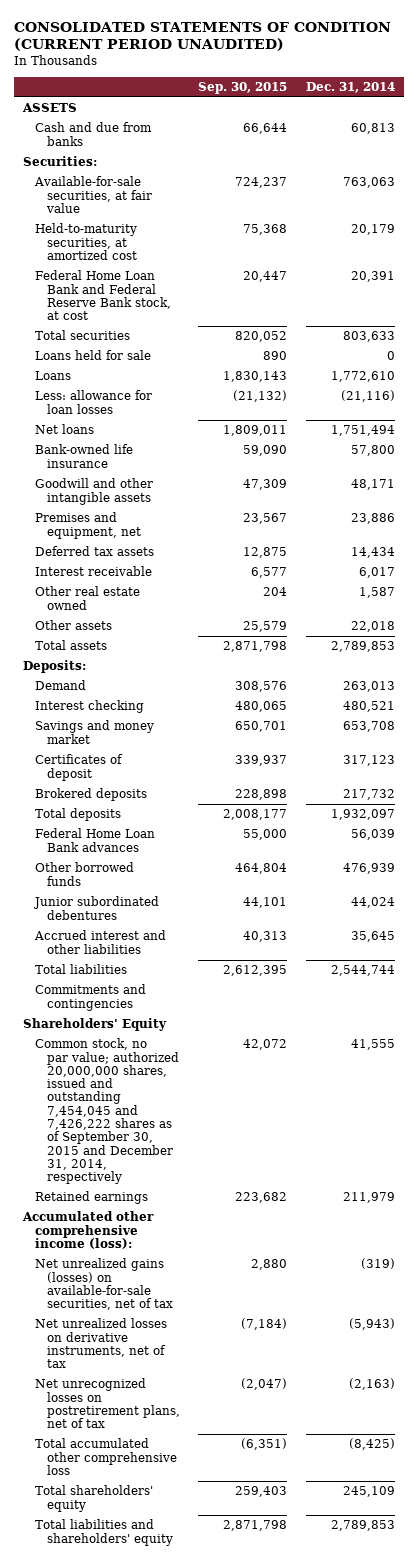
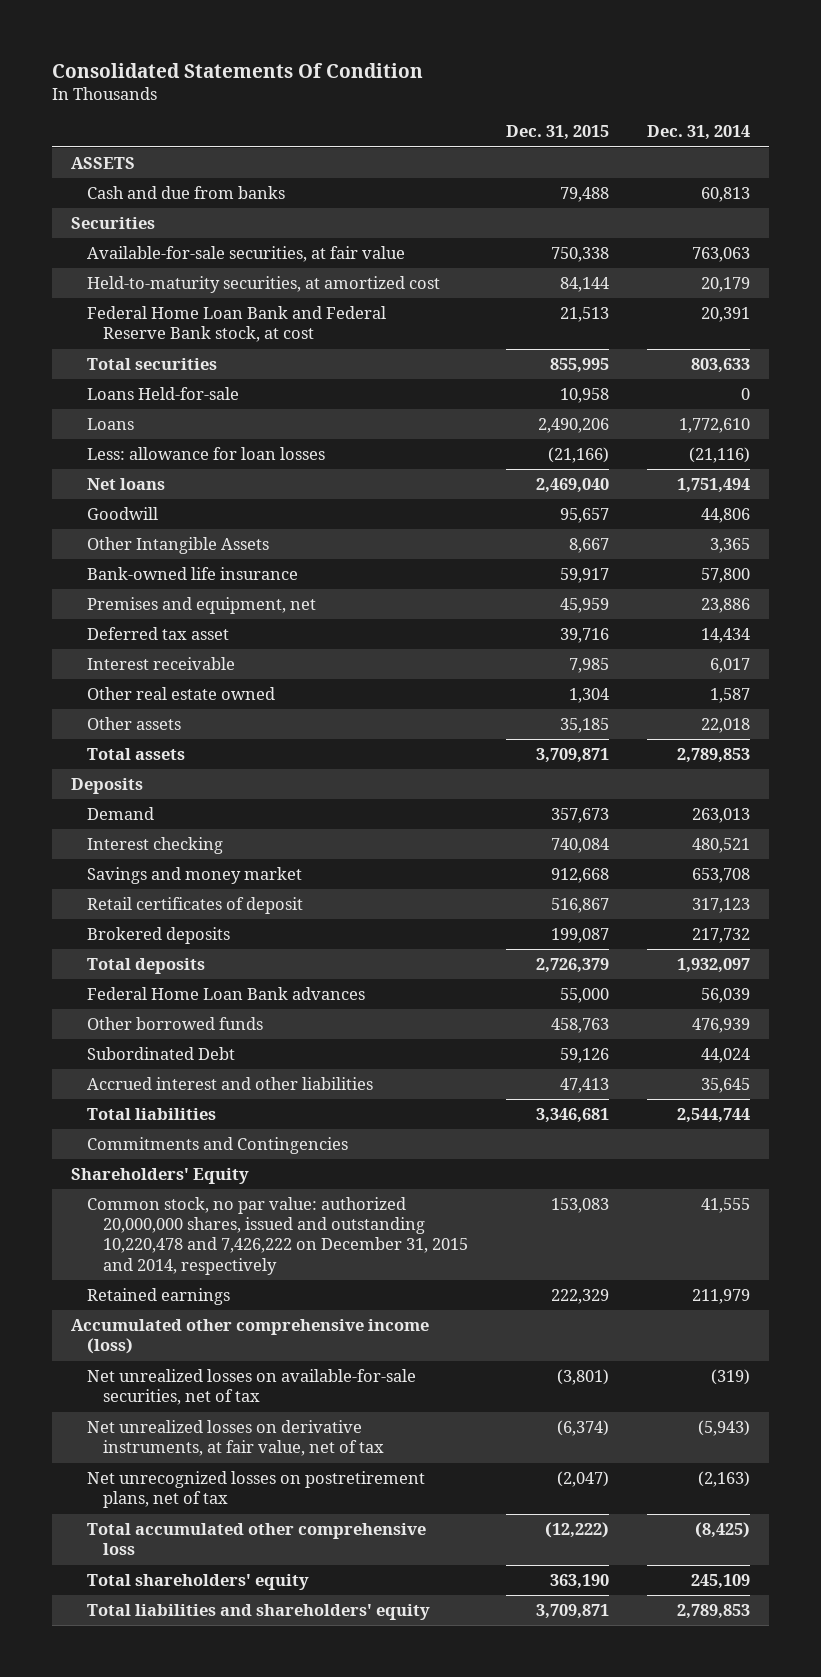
[13,21,391,52] CONSOLIDATED STATEMENTS OF CONDITION (CURRENT PERIOD UNAUDITED) -> [52,62,424,78] Consolidated Statements Of Condition
[198,81,288,94] Sep. 30, 2015 -> none
none -> [505,125,609,141] Dec. 31, 2015
[23,156,98,167] Securities: -> [71,217,156,230] Securities
[34,350,151,361] Loans held for sale -> [87,387,240,401] Loans Held-for-sale
none -> [87,507,159,521] Goodwill
none -> [87,537,270,555] Other Intangible Assets
[34,478,153,505] Goodwill and other intangible assets -> none
[34,546,154,557] Deferred tax assets -> [87,627,230,641] Deferred tax asset
[23,660,87,674] Deposits: -> [71,778,144,795] Deposits
[34,754,123,781] Certificates of deposit -> [87,897,304,915] Retail certificates of deposit
[32,896,159,920] Junior subordinated debentures -> [87,1047,236,1061] Subordinated Debt
[34,984,146,1011] Commitments and contingencies -> [87,1137,349,1155] Commitments and Contingencies
[34,1038,179,1185] Common stock, no par value; authorized 20,000,000 shares, issued and outstanding 7,454,045 and 7,426,222 shares as of September 30, 2015 and December 31, 2014, respectively -> [87,1197,468,1275] Common stock, no par value: authorized 20,000,000 shares, issued and outstanding 10,220,478 and 7,426,222 on December 31, 2015 and 2014, respectively
[22,1211,155,1249] Accumulated other comprehensive income (loss): -> [71,1319,430,1355] Accumulated other comprehensive income (loss)
[34,1258,173,1311] Net unrealized gains (losses) on available-for-sale securities, net of tax -> [87,1369,417,1406] Net unrealized losses on available-for-sale securities, net of tax
[34,1318,167,1369] Net unrealized losses on derivative instruments, net of tax -> [87,1420,384,1457] Net unrealized losses on derivative instruments, at fair value, net of tax

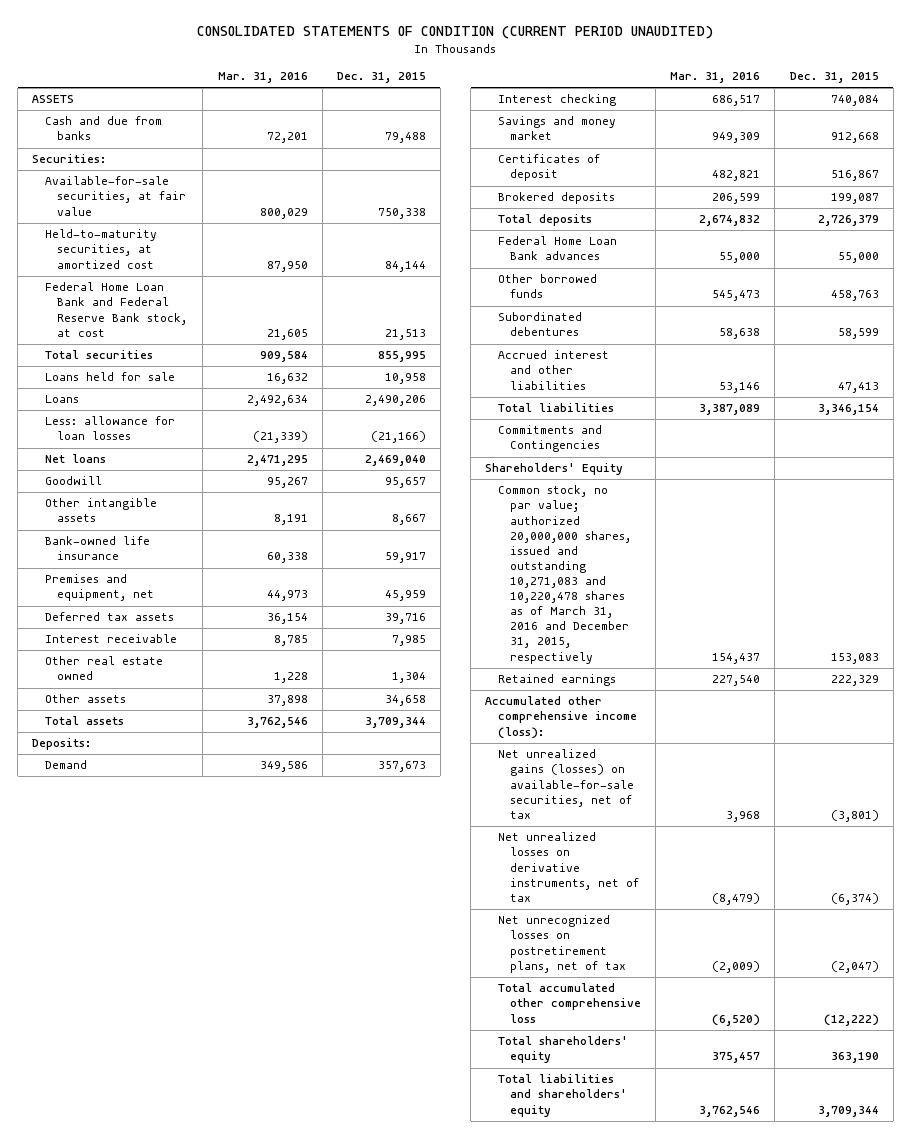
[52,62,424,78] Consolidated Statements Of Condition -> [197,26,714,40] CONSOLIDATED STATEMENTS OF CONDITION (CURRENT PERIOD UNAUDITED)
[646,125,750,141] Dec. 31, 2014 -> none
none -> [217,72,308,84] Mar. 31, 2016
[71,217,156,230] Securities -> [32,154,107,164] Securities:
[87,387,240,401] Loans Held-for-sale -> [44,372,175,382] Loans held for sale
[87,537,270,555] Other Intangible Assets -> [44,498,157,523] Other intangible assets
[87,627,230,641] Deferred tax asset -> [44,612,174,622] Deferred tax assets
[559,718,609,734] 35,185 -> [384,695,426,707] 34,658
[535,748,609,764] 3,709,871 -> [364,717,426,729] 3,709,344
[71,778,144,795] Deposits -> [32,738,92,751] Deposits:
[87,897,304,915] Retail certificates of deposit -> [497,154,600,182] Certificates of deposit
[87,1047,236,1061] Subordinated Debt -> [497,312,582,337] Subordinated debentures
[559,1048,609,1064] 59,126 -> [837,328,879,340] 58,599
[535,1108,609,1124] 3,346,681 -> [817,404,879,416] 3,346,154
[87,1197,468,1275] Common stock, no par value: authorized 20,000,000 shares, issued and outstanding 10,220,478 and 7,426,222 on December 31, 2015 and 2014, respectively -> [497,485,632,664] Common stock, no par value; authorized 20,000,000 shares, issued and outstanding 10,271,083 and 10,220,478 shares as of March 31, 2016 and December 31, 2015, respectively
[71,1319,430,1355] Accumulated other comprehensive income (loss) -> [485,696,637,739] Accumulated other comprehensive income (loss):
[87,1369,417,1406] Net unrealized losses on available-for-sale securities, net of tax -> [497,749,635,819] Net unrealized gains (losses) on available-for-sale securities, net of tax
[87,1420,384,1457] Net unrealized losses on derivative instruments, at fair value, net of tax -> [497,832,640,902] Net unrealized losses on derivative instruments, net of tax
[535,1604,609,1620] 3,709,871 -> [817,1105,879,1117] 3,709,344

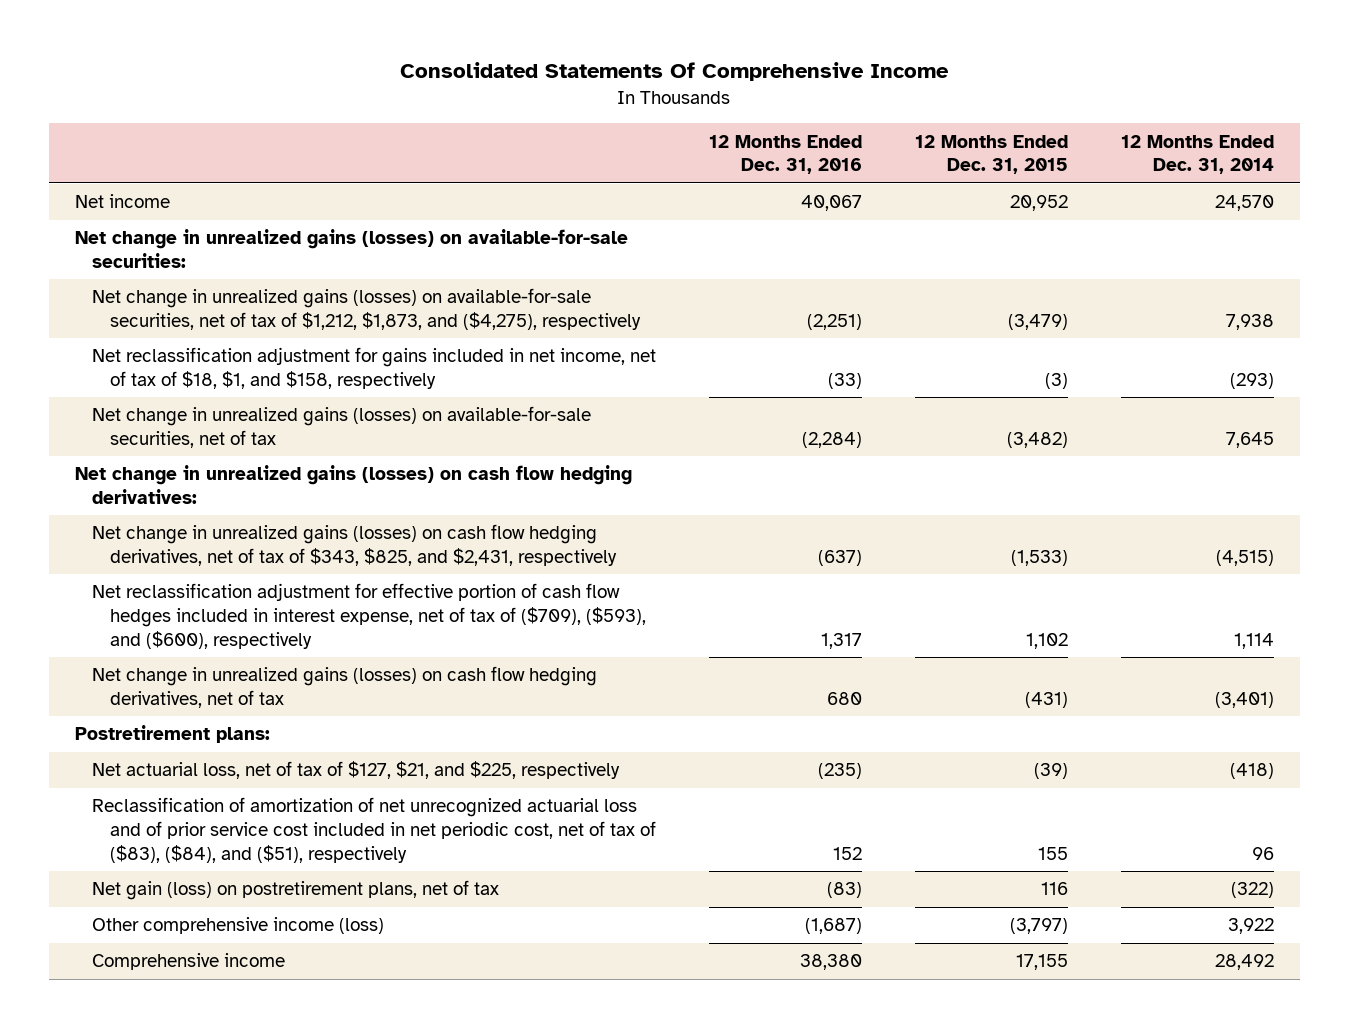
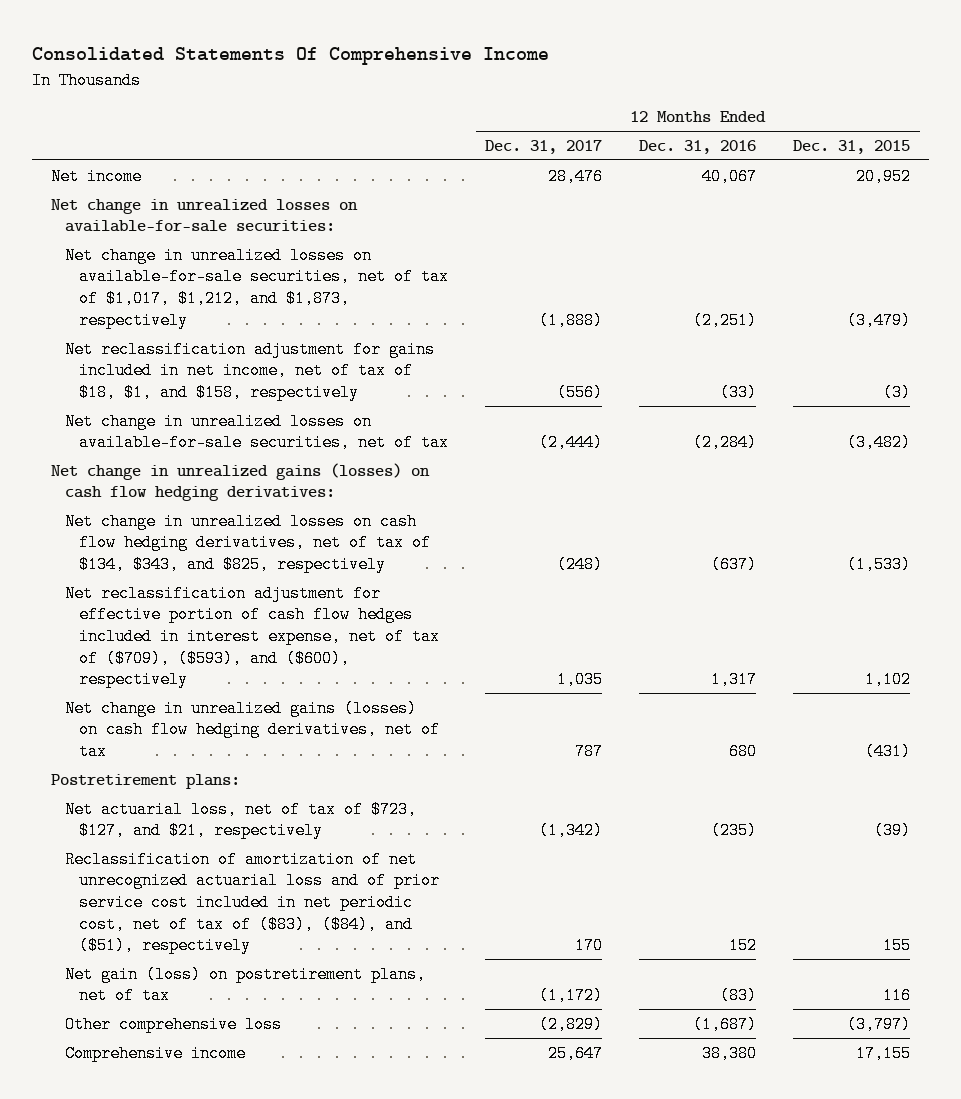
[1120,134,1274,175] 12 Months Ended Dec. 31, 2014 -> none
none -> [485,140,603,155] Dec. 31, 2017
[74,229,628,268] Net change in unrealized gains (losses) on available-for-sale securities: -> [50,198,358,233] Net change in unrealized losses on available-for-sale securities:
[92,288,641,330] Net change in unrealized gains (losses) on available-for-sale securities, net of tax of $1,212, $1,873, and ($4,275), respectively -> [65,246,450,329] Net change in unrealized losses on available-for-sale securities, net of tax of $1,017, $1,212, and $1,873, respectively
[92,406,592,448] Net change in unrealized gains (losses) on available-for-sale securities, net of tax -> [65,412,450,452] Net change in unrealized losses on available-for-sale securities, net of tax
[92,524,617,566] Net change in unrealized gains (losses) on cash flow hedging derivatives, net of tax of $343, $825, and $2,431, respectively -> [65,512,432,574] Net change in unrealized losses on cash flow hedging derivatives, net of tax of $134, $343, and $825, respectively
[92,761,621,780] Net actuarial loss, net of tax of $127, $21, and $225, respectively -> [65,800,418,840] Net actuarial loss, net of tax of $723, $127, and $21, respectively
[92,917,385,935] Other comprehensive income (loss) -> [65,1015,283,1033] Other comprehensive loss

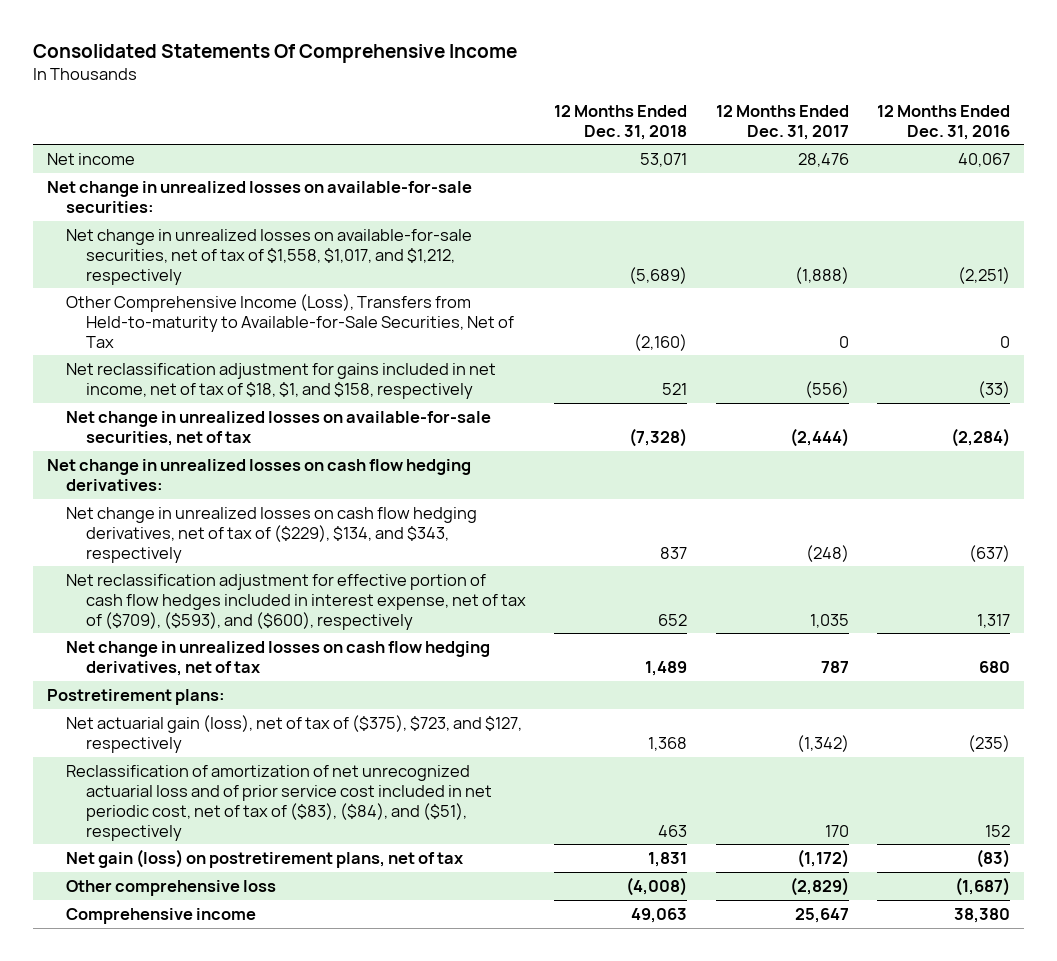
[793,140,911,155] Dec. 31, 2015 -> none
none -> [554,104,688,140] 12 Months Ended Dec. 31, 2018
[65,246,450,329] Net change in unrealized losses on available-for-sale securities, net of tax of $1,017, $1,212, and $1,873, respectively -> [66,228,473,285] Net change in unrealized losses on available-for-sale securities, net of tax of $1,558, $1,017, and $1,212, respectively
none -> [66,293,514,348] Other Comprehensive Income (Loss), Transfers from Held-to-maturity to Available-for-Sale Securities, Net of Tax
[50,462,430,502] Net change in unrealized gains (losses) on cash flow hedging derivatives: -> [46,458,471,491] Net change in unrealized losses on cash flow hedging derivatives:
[65,512,432,574] Net change in unrealized losses on cash flow hedging derivatives, net of tax of $134, $343, and $825, respectively -> [66,506,478,563] Net change in unrealized losses on cash flow hedging derivatives, net of tax of ($229), $134, and $343, respectively
[65,699,441,761] Net change in unrealized gains (losses) on cash flow hedging derivatives, net of tax -> [66,640,491,676] Net change in unrealized losses on cash flow hedging derivatives, net of tax
[65,800,418,840] Net actuarial loss, net of tax of $723, $127, and $21, respectively -> [66,714,523,753] Net actuarial gain (loss), net of tax of ($375), $723, and $127, respectively

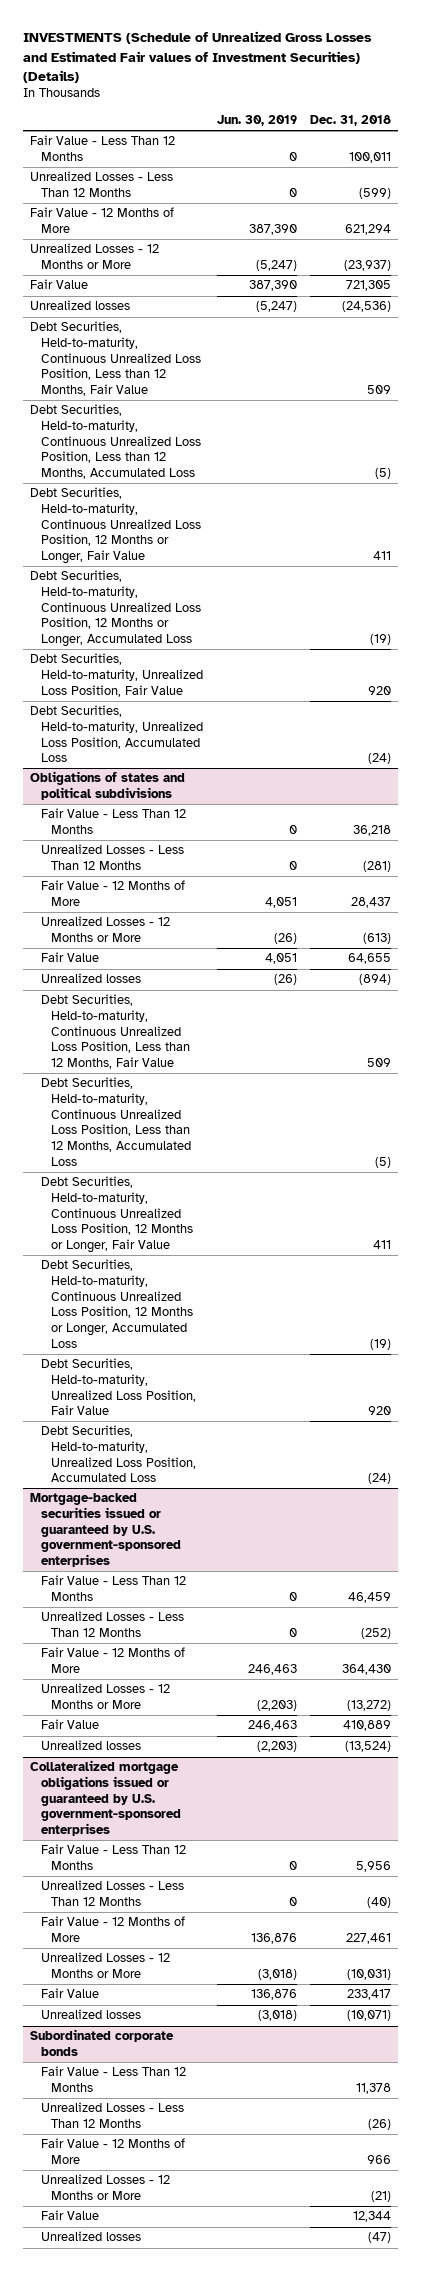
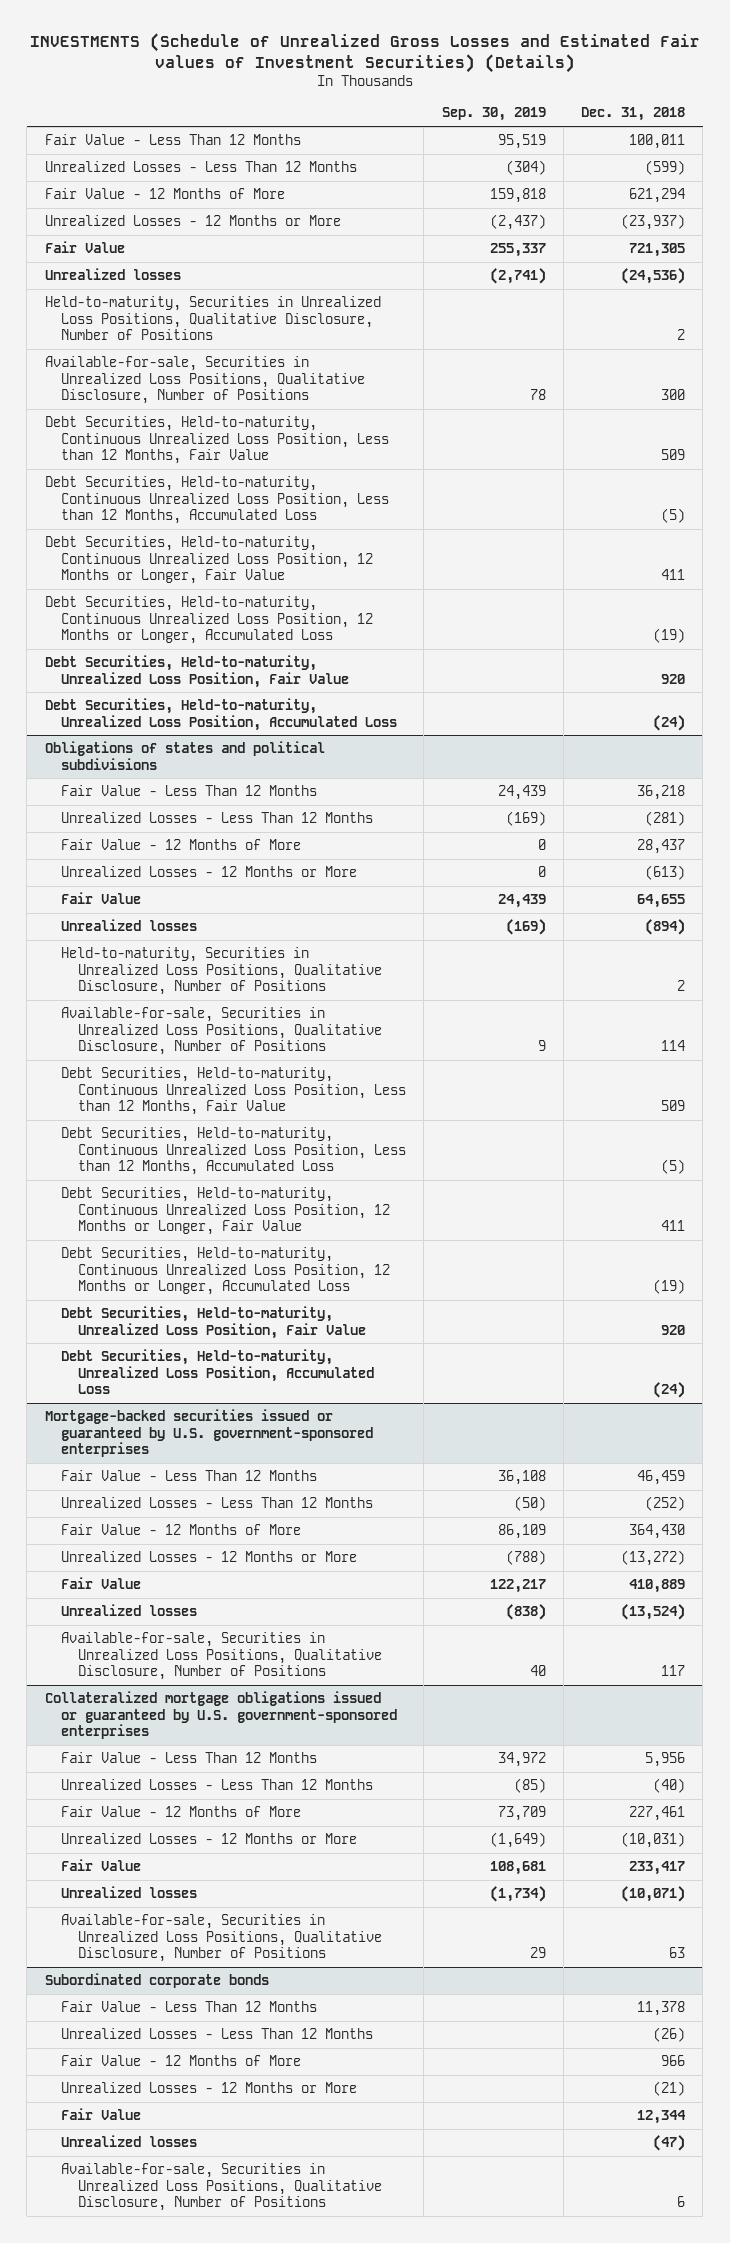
[216,115,297,127] Jun. 30, 2019 -> none
none -> [441,107,546,122] Sep. 30, 2019
none -> [44,296,381,341] Held-to-maturity, Securities in Unrealized Loss Positions, Qualitative Disclosure, Number of Positions
none -> [44,356,366,405] Available-for-sale, Securities in Unrealized Loss Positions, Qualitative Disclosure, Number of Positions
none -> [61,947,383,996] Held-to-maturity, Securities in Unrealized Loss Positions, Qualitative Disclosure, Number of Positions
none -> [61,1007,383,1056] Available-for-sale, Securities in Unrealized Loss Positions, Qualitative Disclosure, Number of Positions
none -> [61,1632,383,1681] Available-for-sale, Securities in Unrealized Loss Positions, Qualitative Disclosure, Number of Positions
none -> [61,1914,383,1963] Available-for-sale, Securities in Unrealized Loss Positions, Qualitative Disclosure, Number of Positions
none -> [61,2163,383,2212] Available-for-sale, Securities in Unrealized Loss Positions, Qualitative Disclosure, Number of Positions

